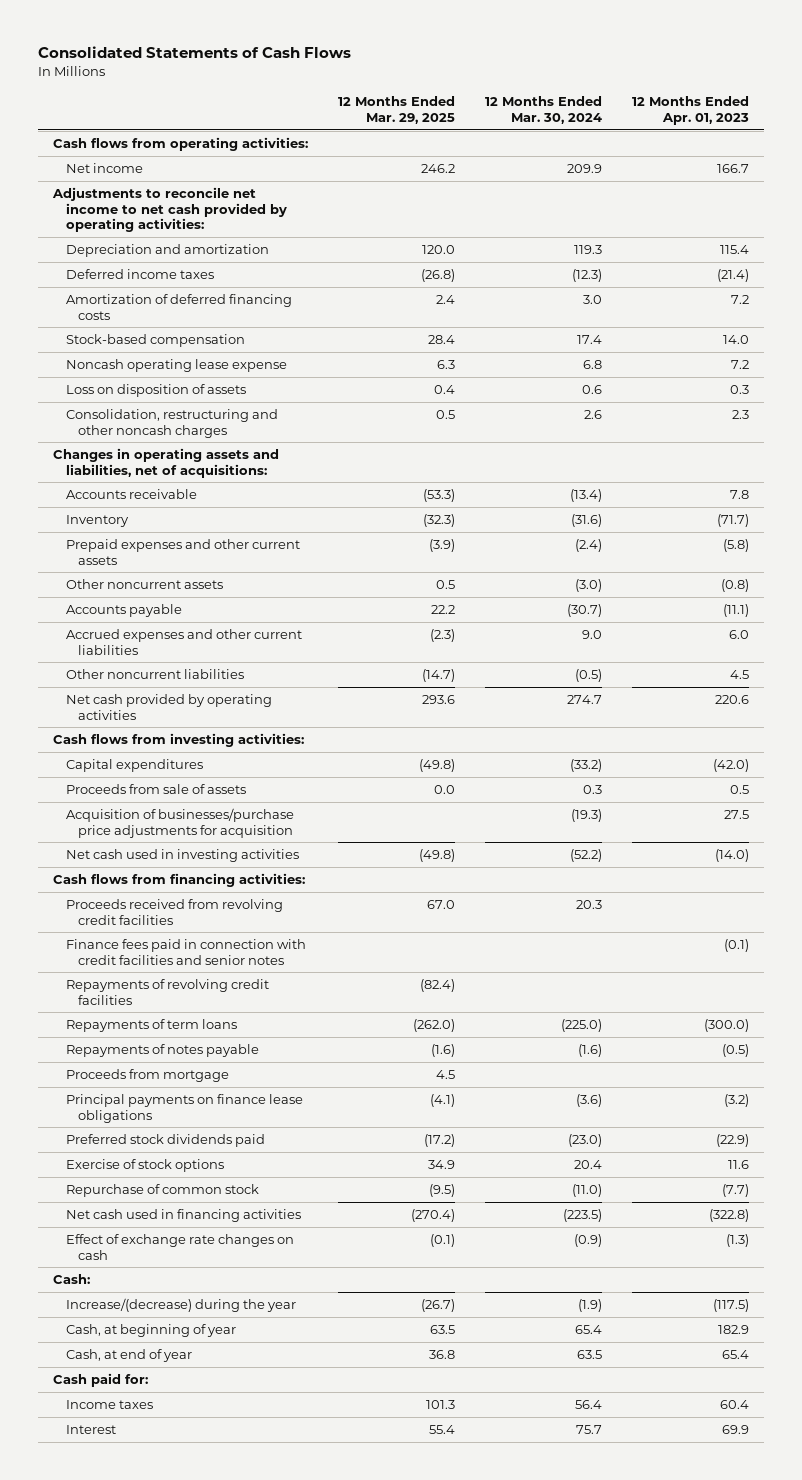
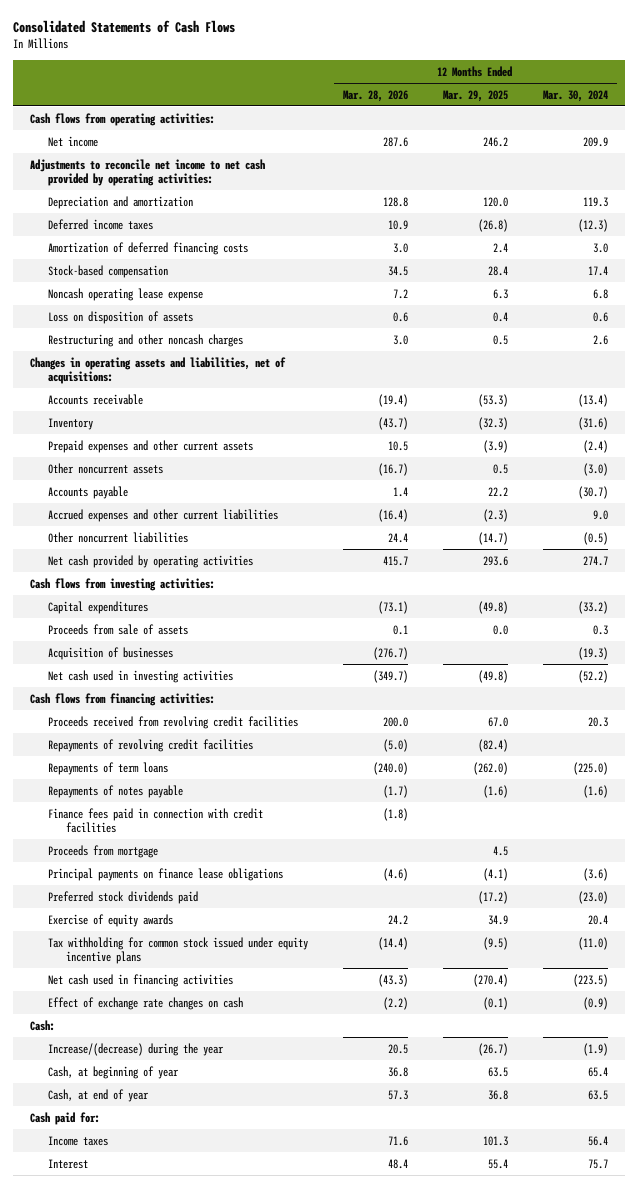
[632,96,750,125] 12 Months Ended Apr. 01, 2023 -> none
none -> [342,89,408,102] Mar. 28, 2026
[65,408,278,438] Consolidation, restructuring and other noncash charges -> [47,333,243,347] Restructuring and other noncash charges
[65,807,294,838] Acquisition of businesses/purchase price adjustments for acquisition -> [47,646,173,660] Acquisition of businesses
[65,938,306,965] Finance fees paid in connection with credit facilities and senior notes -> none
none -> [47,807,263,834] Finance fees paid in connection with credit facilities
[65,1158,224,1172] Exercise of stock options -> [47,913,173,927] Exercise of equity awards
[65,1183,259,1197] Repurchase of common stock -> [47,936,308,965] Tax withholding for common stock issued under equity incentive plans

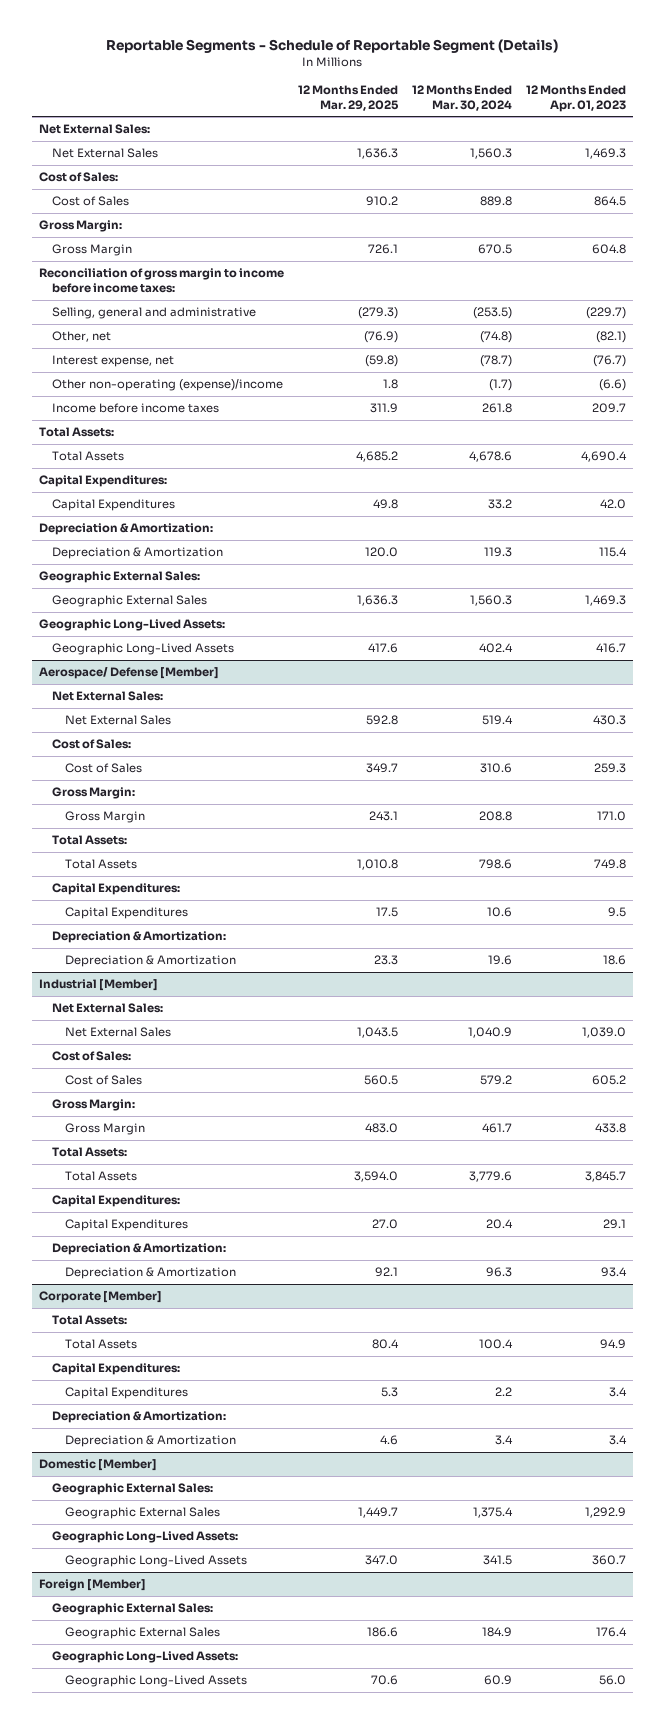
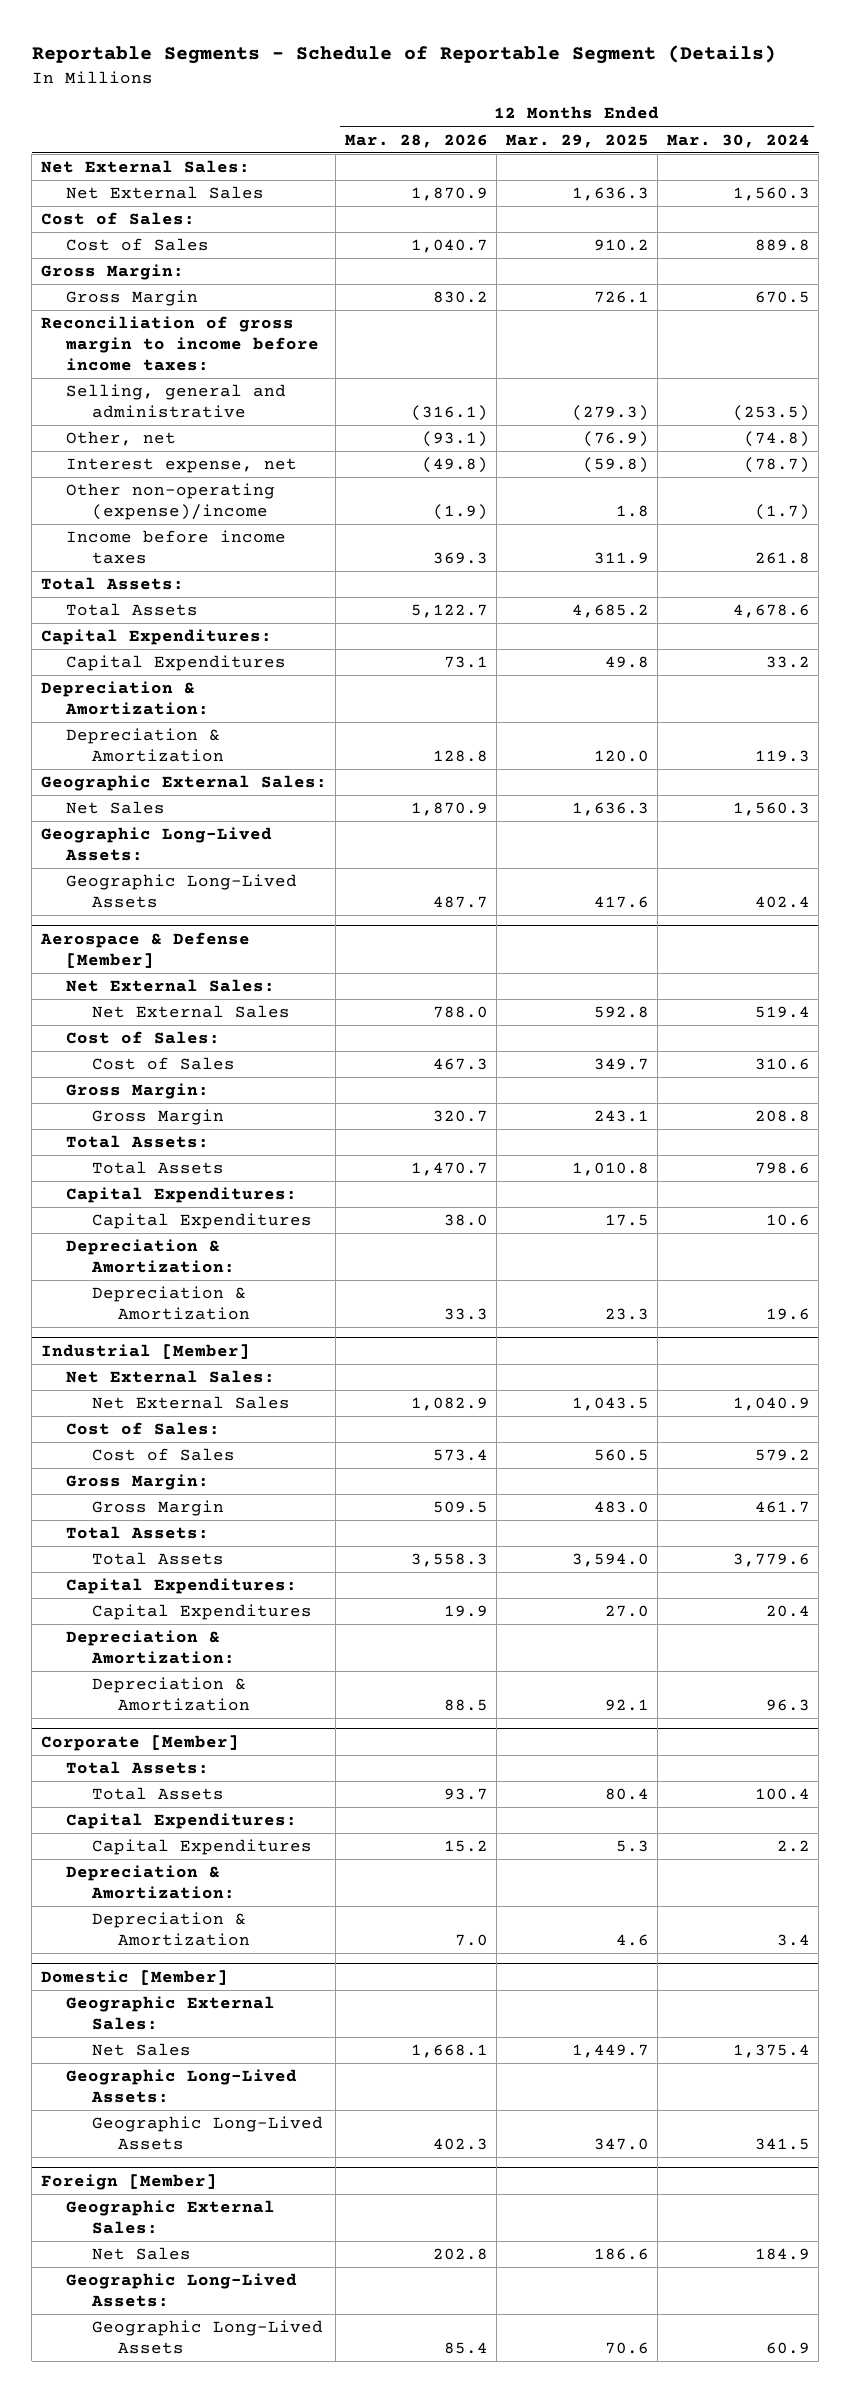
[525,84,626,112] 12 Months Ended Apr. 01, 2023 -> none
none -> [344,133,488,148] Mar. 28, 2026
[52,595,208,608] Geographic External Sales -> [66,801,166,815] Net Sales
[39,667,220,680] Aerospace/ Defense [Member] -> [39,931,250,968] Aerospace & Defense [Member]
[65,1507,221,1520] Geographic External Sales -> [92,2043,192,2057] Net Sales
[65,1627,221,1640] Geographic External Sales -> [92,2247,192,2261] Net Sales

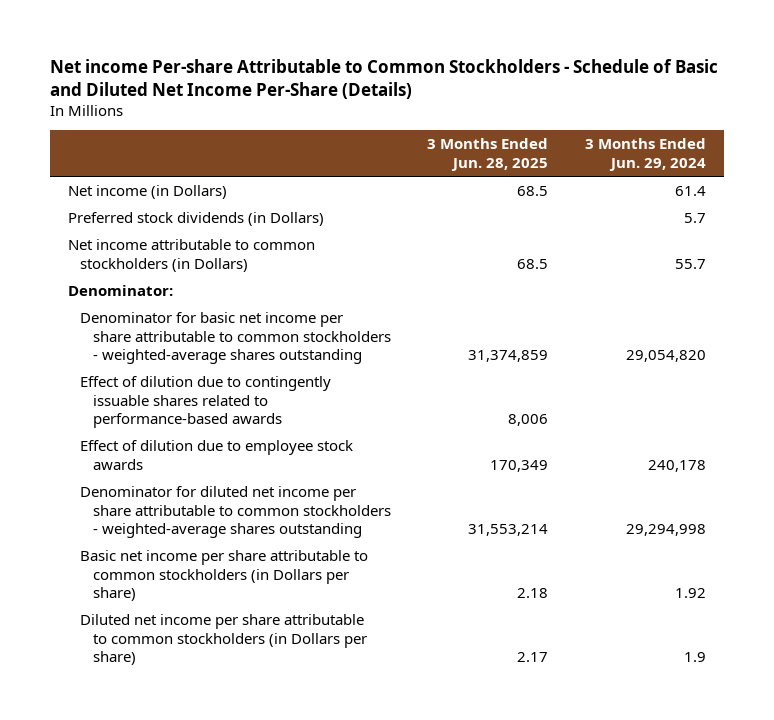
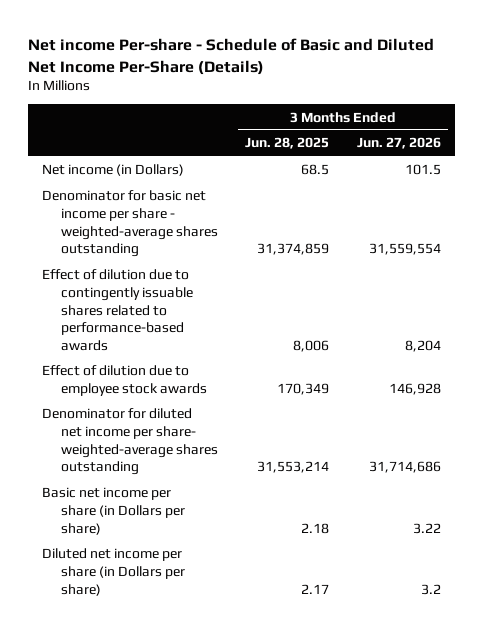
[49,58,718,99] Net income Per-share Attributable to Common Stockholders - Schedule of Basic and Diluted Net Income Per-Share (Details) -> [28,38,435,75] Net income Per-share - Schedule of Basic and Diluted Net Income Per-Share (Details)
[584,138,706,171] 3 Months Ended Jun. 29, 2024 -> none
none -> [356,137,441,150] Jun. 27, 2026
[68,212,325,227] Preferred stock dividends (in Dollars) -> none
[68,239,316,272] Net income attributable to common stockholders (in Dollars) -> none
[68,285,174,297] Denominator: -> none
[80,312,391,365] Denominator for basic net income per share attributable to common stockholders - weighted-average shares outstanding -> [42,190,218,258] Denominator for basic net income per share - weighted-average shares outstanding
[80,486,391,539] Denominator for diluted net income per share attributable to common stockholders - weighted-average shares outstanding -> [42,408,218,476] Denominator for diluted net income per share- weighted-average shares outstanding
[80,550,369,602] Basic net income per share attributable to common stockholders (in Dollars per share) -> [42,487,185,535] Basic net income per share (in Dollars per share)
[80,614,367,666] Diluted net income per share attributable to common stockholders (in Dollars per share) -> [42,548,185,596] Diluted net income per share (in Dollars per share)

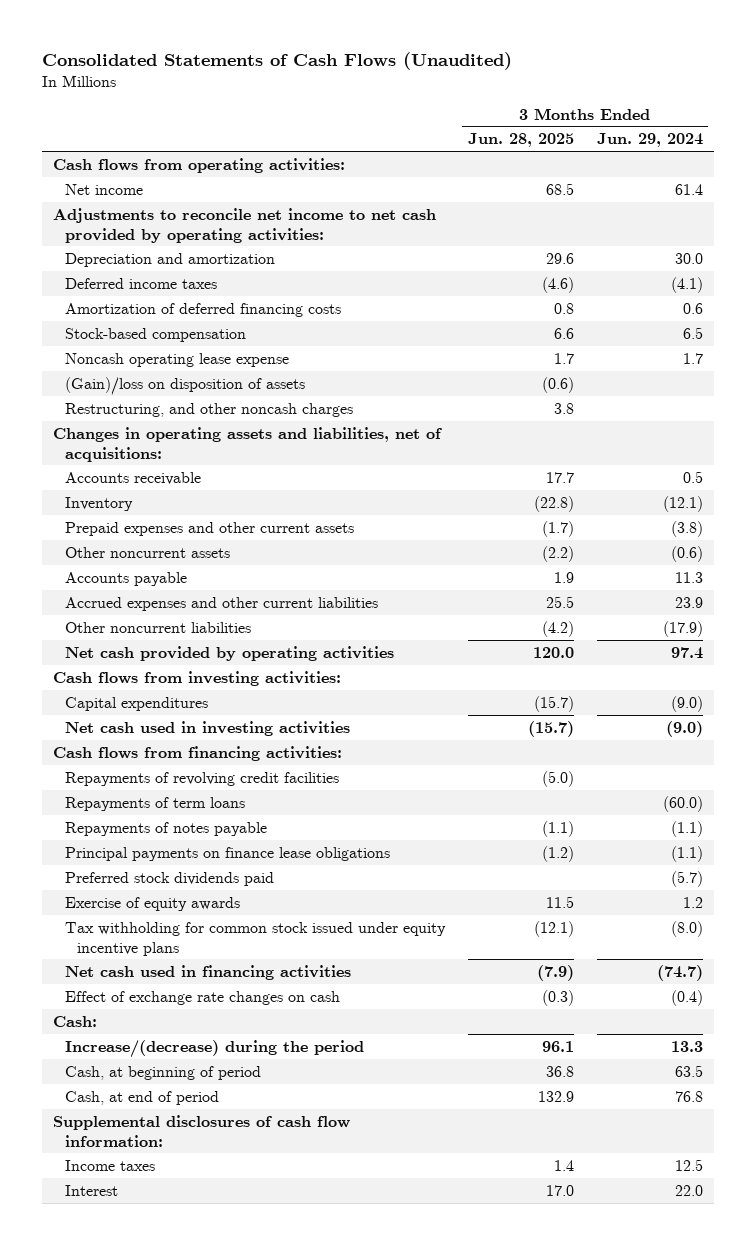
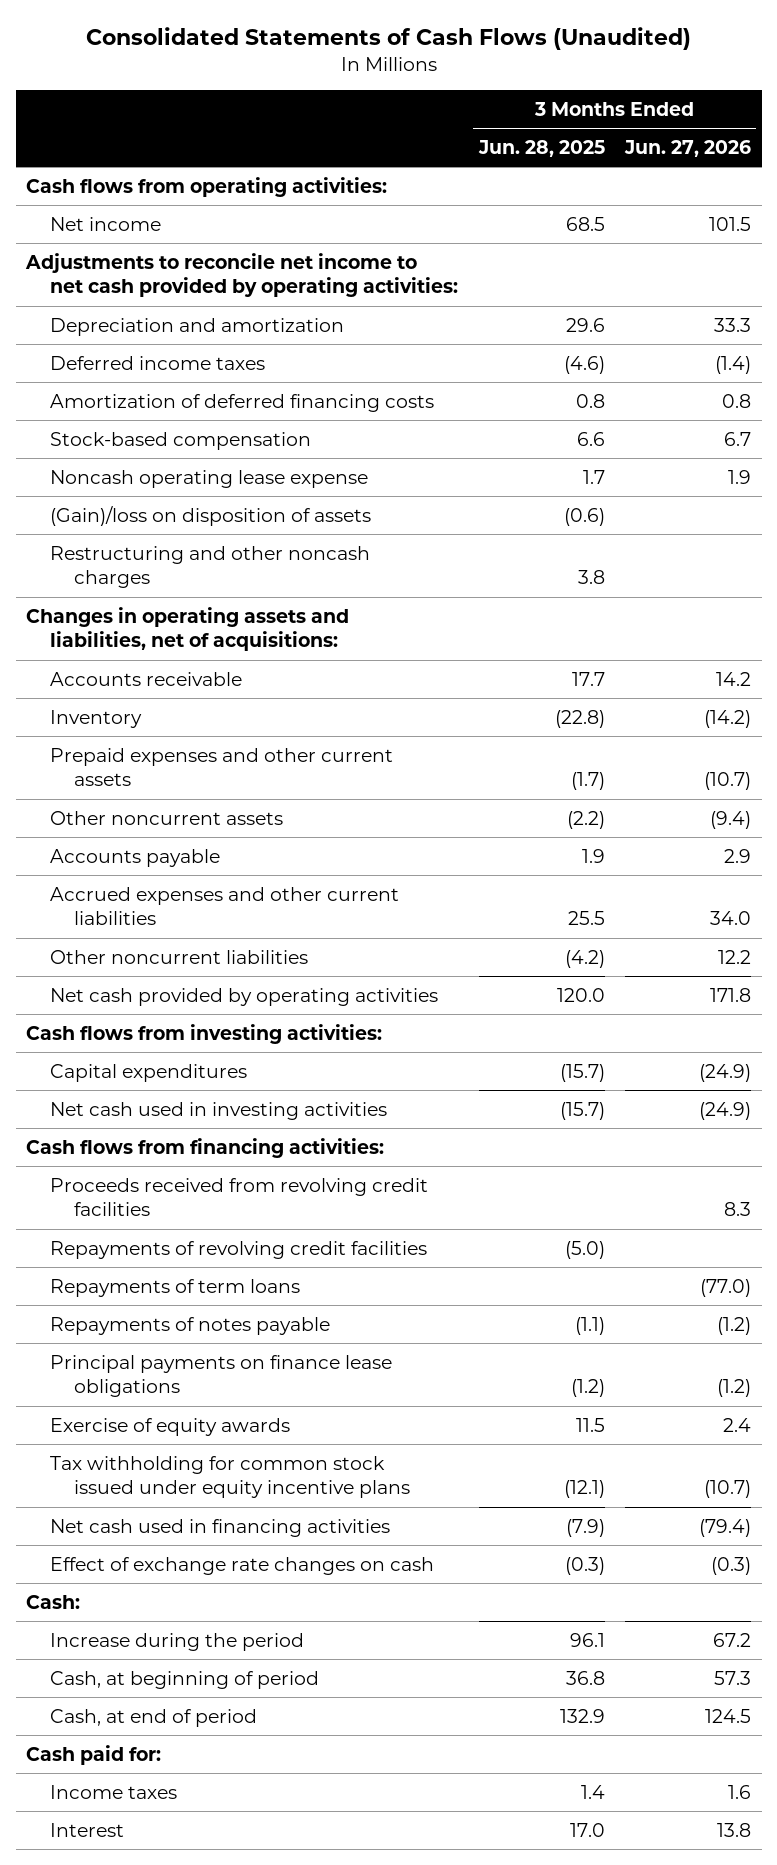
[596,133,703,148] Jun. 29, 2024 -> none
none -> [624,140,752,158] Jun. 27, 2026
[65,402,354,417] Restructuring, and other noncash charges -> [50,545,371,589] Restructuring and other noncash charges
none -> [50,1177,429,1217] Proceeds received from revolving credit facilities
[65,871,275,886] Preferred stock dividends paid -> none
[65,1039,365,1058] Increase/(decrease) during the period -> [50,1632,305,1651] Increase during the period
[53,1114,351,1147] Supplemental disclosures of cash flow information: -> [26,1744,162,1765] Cash paid for:

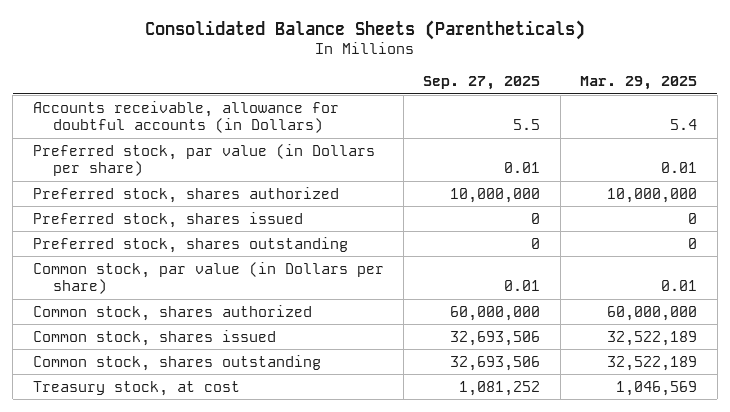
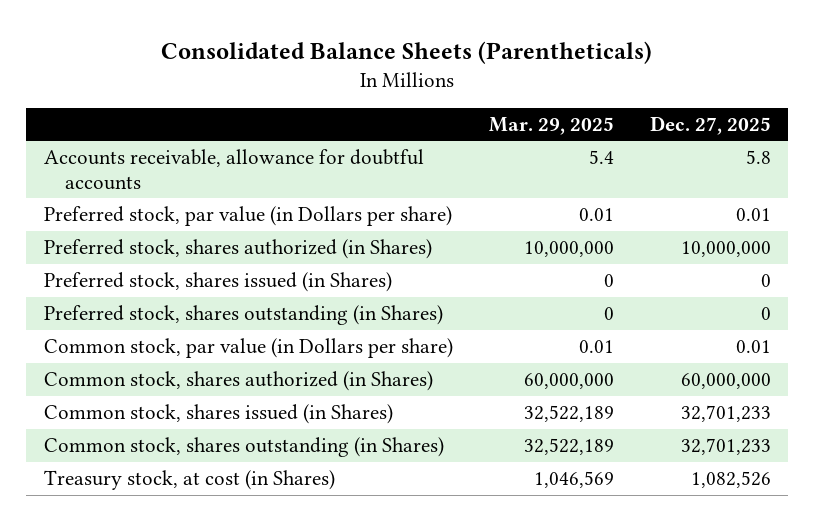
[423,76,541,91] Sep. 27, 2025 -> none
none -> [649,115,771,135] Dec. 27, 2025
[32,100,339,134] Accounts receivable, allowance for doubtful accounts (in Dollars) -> [44,149,425,190] Accounts receivable, allowance for doubtful accounts
[32,186,339,203] Preferred stock, shares authorized -> [44,239,433,260] Preferred stock, shares authorized (in Shares)
[32,211,303,228] Preferred stock, shares issued -> [44,272,393,293] Preferred stock, shares issued (in Shares)
[32,236,348,253] Preferred stock, shares outstanding -> [44,305,444,326] Preferred stock, shares outstanding (in Shares)
[32,304,312,321] Common stock, shares authorized -> [44,371,434,392] Common stock, shares authorized (in Shares)
[32,329,276,346] Common stock, shares issued -> [44,404,394,425] Common stock, shares issued (in Shares)
[32,354,321,371] Common stock, shares outstanding -> [44,437,445,458] Common stock, shares outstanding (in Shares)
[32,380,240,396] Treasury stock, at cost -> [44,470,336,491] Treasury stock, at cost (in Shares)

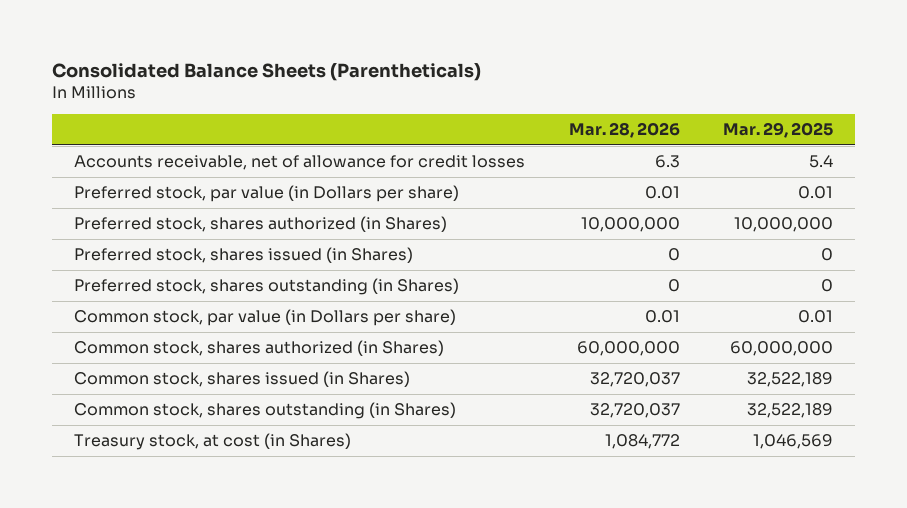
[649,115,771,135] Dec. 27, 2025 -> none
none -> [568,122,680,139] Mar. 28, 2026
[44,149,425,190] Accounts receivable, allowance for doubtful accounts -> [73,155,525,171] Accounts receivable, net of allowance for credit losses

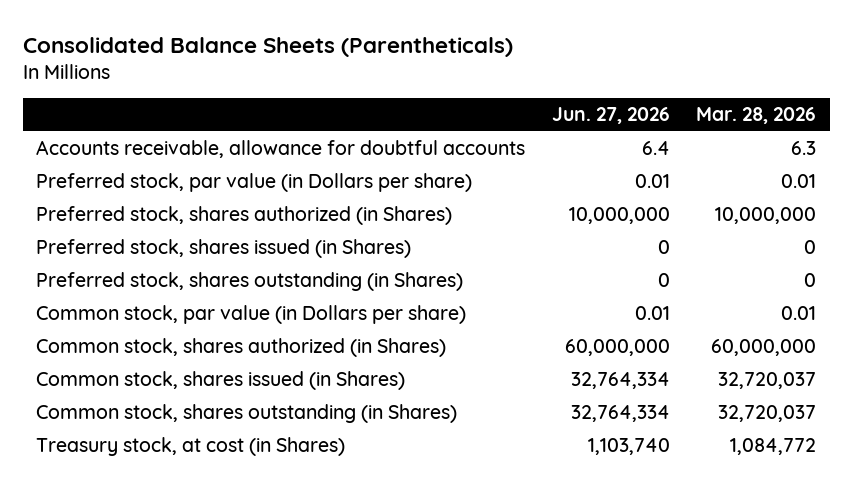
[723,122,834,139] Mar. 29, 2025 -> none
none -> [551,107,670,125] Jun. 27, 2026
[73,155,525,171] Accounts receivable, net of allowance for credit losses -> [35,140,525,159] Accounts receivable, allowance for doubtful accounts

